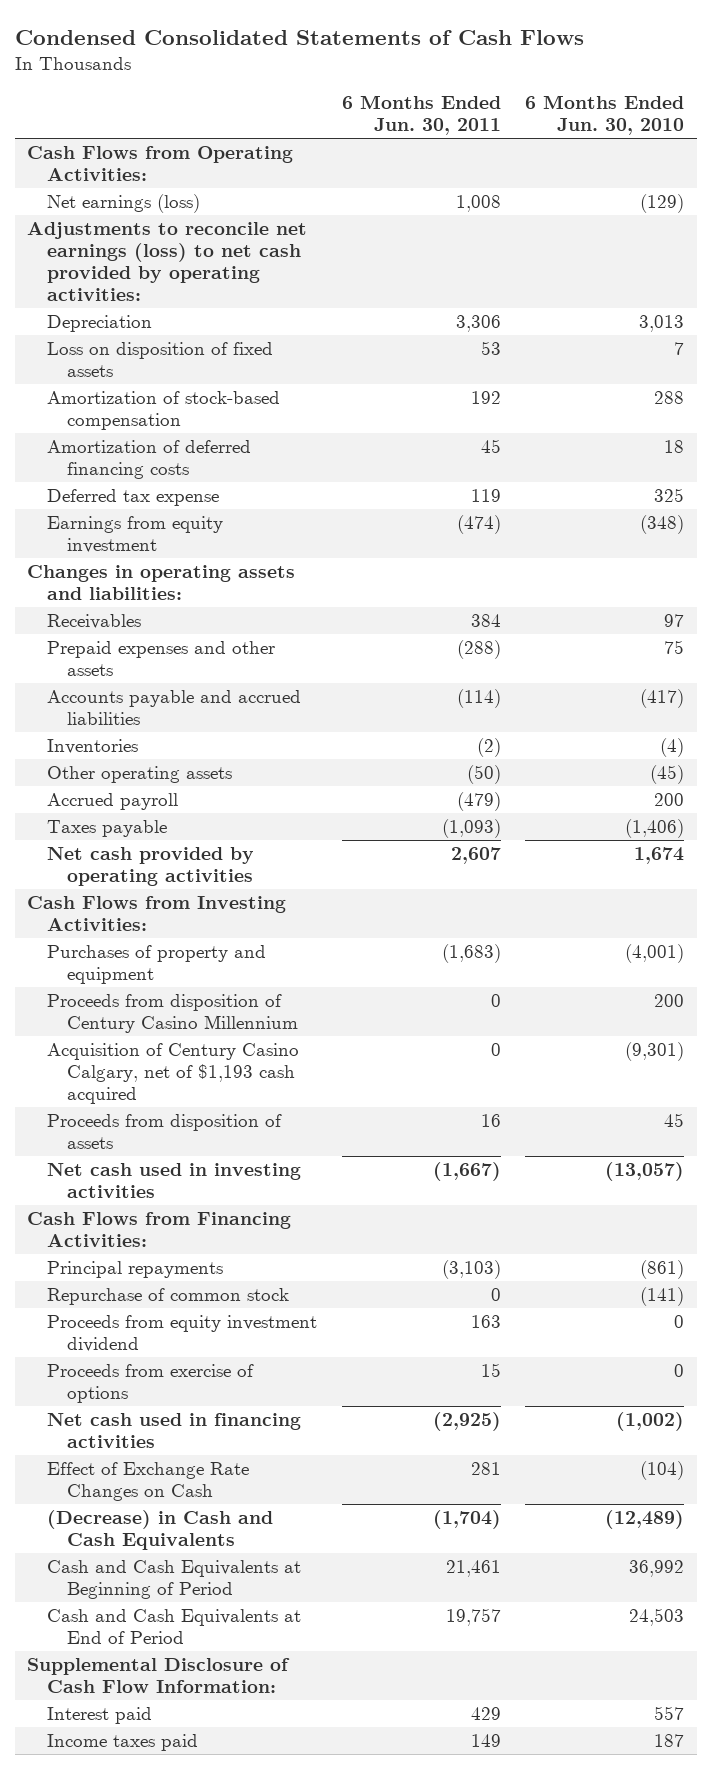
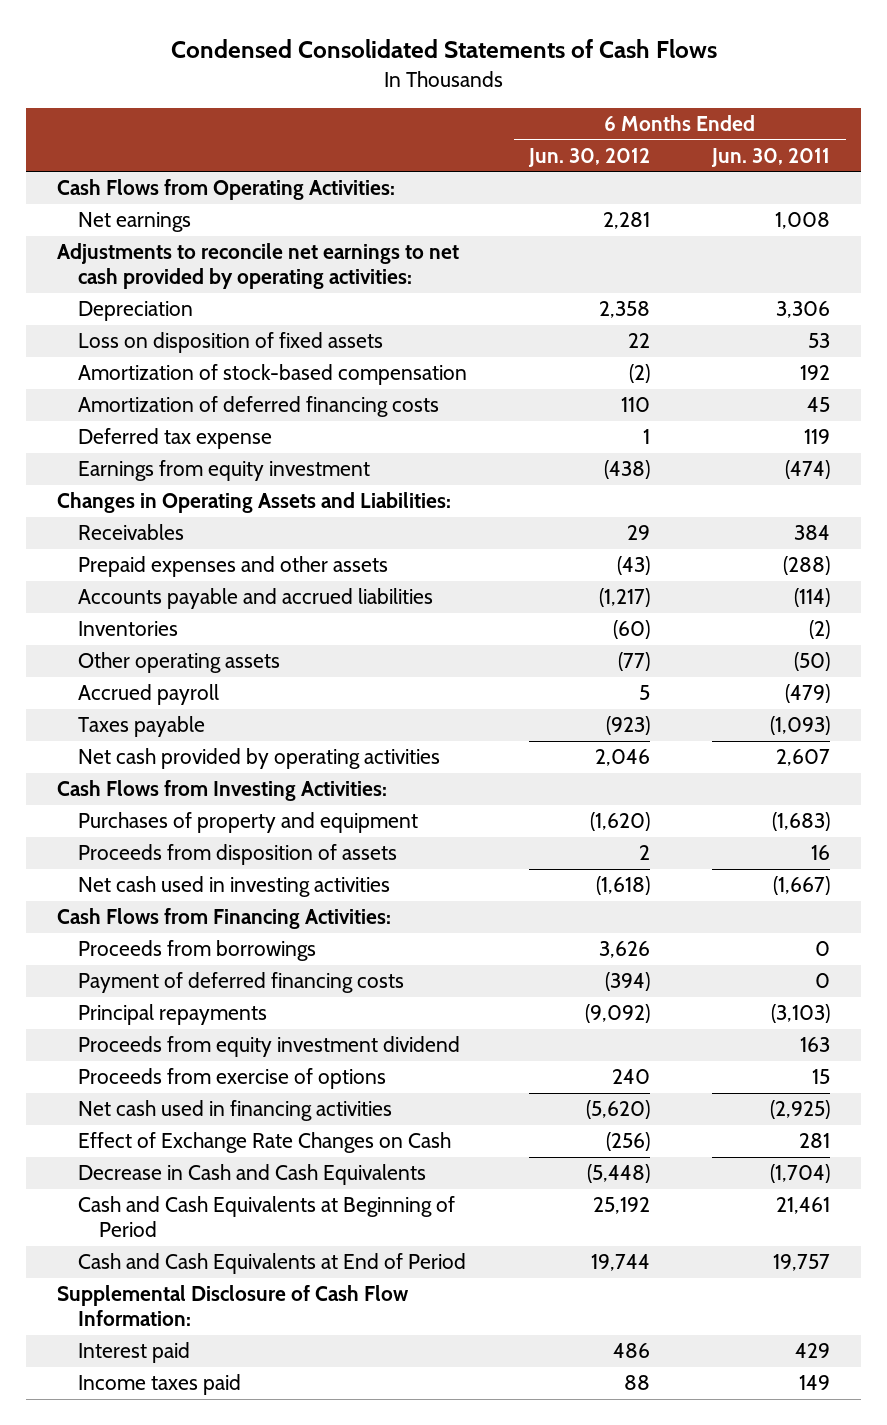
[525,95,685,136] 6 Months Ended Jun. 30, 2010 -> none
none -> [528,147,651,167] Jun. 30, 2012
[47,193,201,213] Net earnings (loss) -> [78,212,192,233] Net earnings
[27,221,308,301] Adjustments to reconcile net earnings (loss) to net cash provided by operating activities: -> [56,243,459,290] Adjustments to reconcile net earnings to net cash provided by operating activities:
[27,564,296,600] Changes in operating assets and liabilities: -> [56,492,451,514] Changes in Operating Assets and Liabilities:
[47,993,298,1033] Proceeds from disposition of Century Casino Millennium -> none
[47,1042,300,1104] Acquisition of Century Casino Calgary, net of $1,193 cash acquired -> none
none -> [78,940,317,962] Proceeds from borrowings
none -> [78,972,405,994] Payment of deferred financing costs
[47,1287,290,1305] Repurchase of common stock -> none
[47,1509,274,1550] (Decrease) in Cash and Cash Equivalents -> [78,1164,427,1186] Decrease in Cash and Cash Equivalents

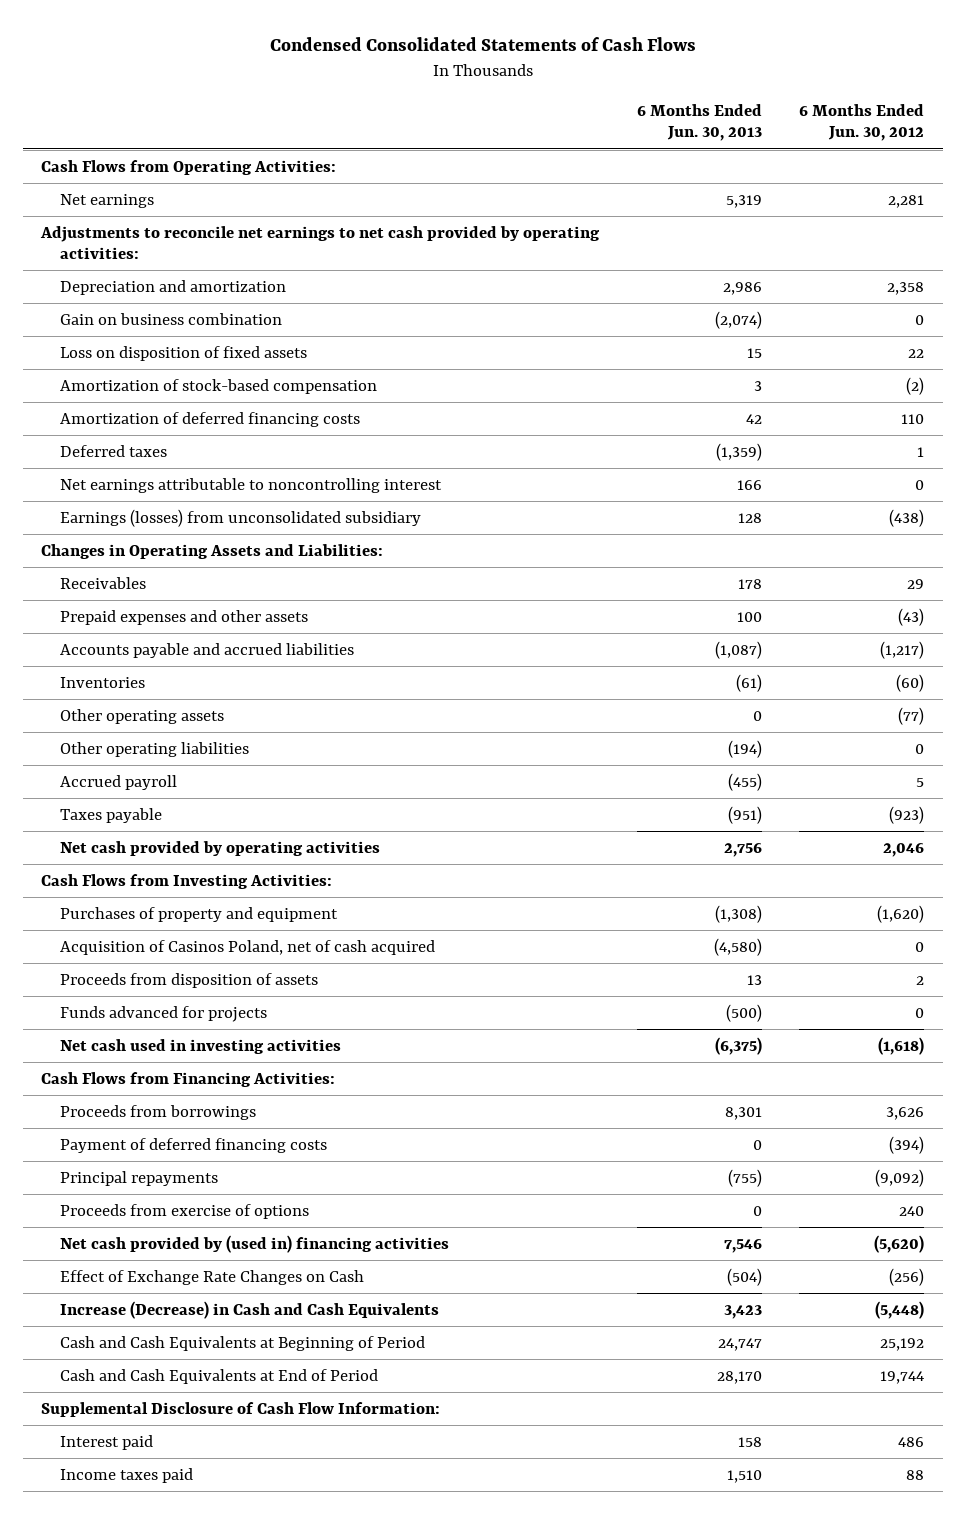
[711,147,831,167] Jun. 30, 2011 -> none
none -> [636,103,762,142] 6 Months Ended Jun. 30, 2013
[78,301,194,322] Depreciation -> [60,279,287,295] Depreciation and amortization
none -> [60,312,283,325] Gain on business combination
[78,428,273,450] Deferred tax expense -> [60,444,168,457] Deferred taxes
none -> [60,477,443,493] Net earnings attributable to noncontrolling interest
[78,460,371,482] Earnings from equity investment -> [60,508,422,527] Earnings (losses) from unconsolidated subsidiary
none -> [60,741,250,757] Other operating liabilities
none -> [60,939,436,955] Acquisition of Casinos Poland, net of cash acquired
none -> [60,1005,268,1022] Funds advanced for projects
[78,1036,461,1058] Proceeds from equity investment dividend -> none
[78,1100,393,1122] Net cash used in financing activities -> [60,1234,450,1253] Net cash provided by (used in) financing activities
[78,1164,427,1186] Decrease in Cash and Cash Equivalents -> [60,1300,440,1319] Increase (Decrease) in Cash and Cash Equivalents

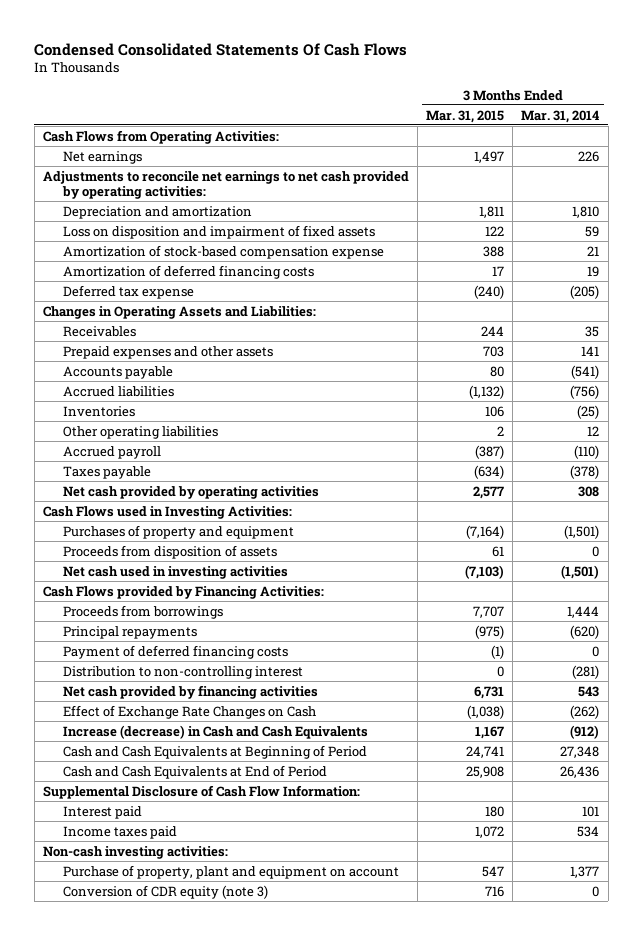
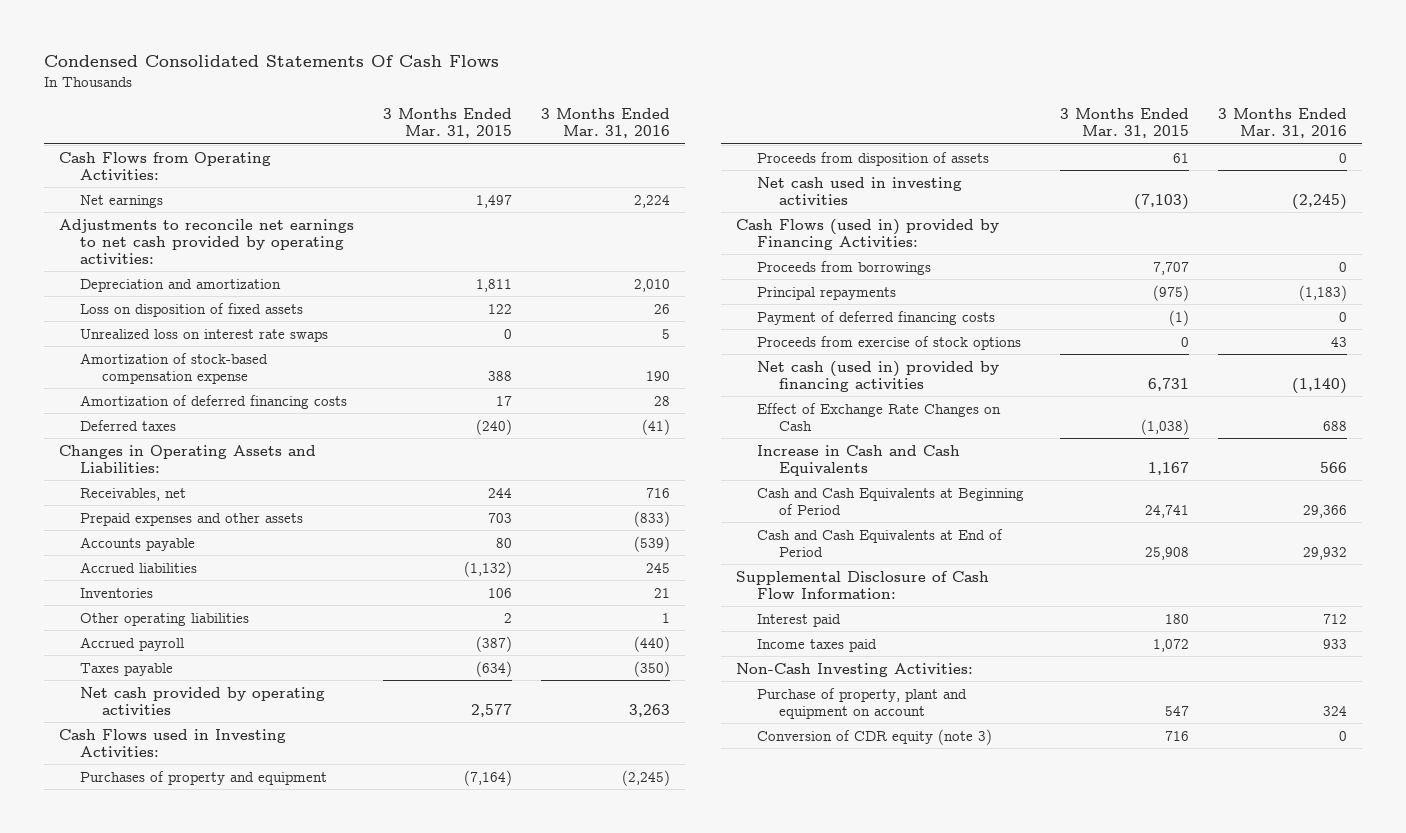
[521,109,600,123] Mar. 31, 2014 -> none
none -> [541,108,671,139] 3 Months Ended Mar. 31, 2016
[63,224,376,239] Loss on disposition and impairment of fixed assets -> [80,302,304,317] Loss on disposition of fixed assets
none -> [80,328,329,342] Unrealized loss on interest rate swaps
[63,284,195,299] Deferred tax expense -> [80,419,177,431] Deferred taxes
[63,325,137,337] Receivables -> [80,487,187,501] Receivables, net
[42,585,324,599] Cash Flows provided by Financing Activities: -> [735,218,999,250] Cash Flows (used in) provided by Financing Activities:
[63,665,304,679] Distribution to non-controlling interest -> none
none -> [757,335,1022,350] Proceeds from exercise of stock options
[63,684,319,699] Net cash provided by financing activities -> [757,360,1000,392] Net cash (used in) provided by financing activities
[63,724,369,739] Increase (decrease) in Cash and Cash Equivalents -> [757,444,961,476] Increase in Cash and Cash Equivalents
[42,845,228,859] Non-cash investing activities: -> [735,662,973,677] Non-Cash Investing Activities:

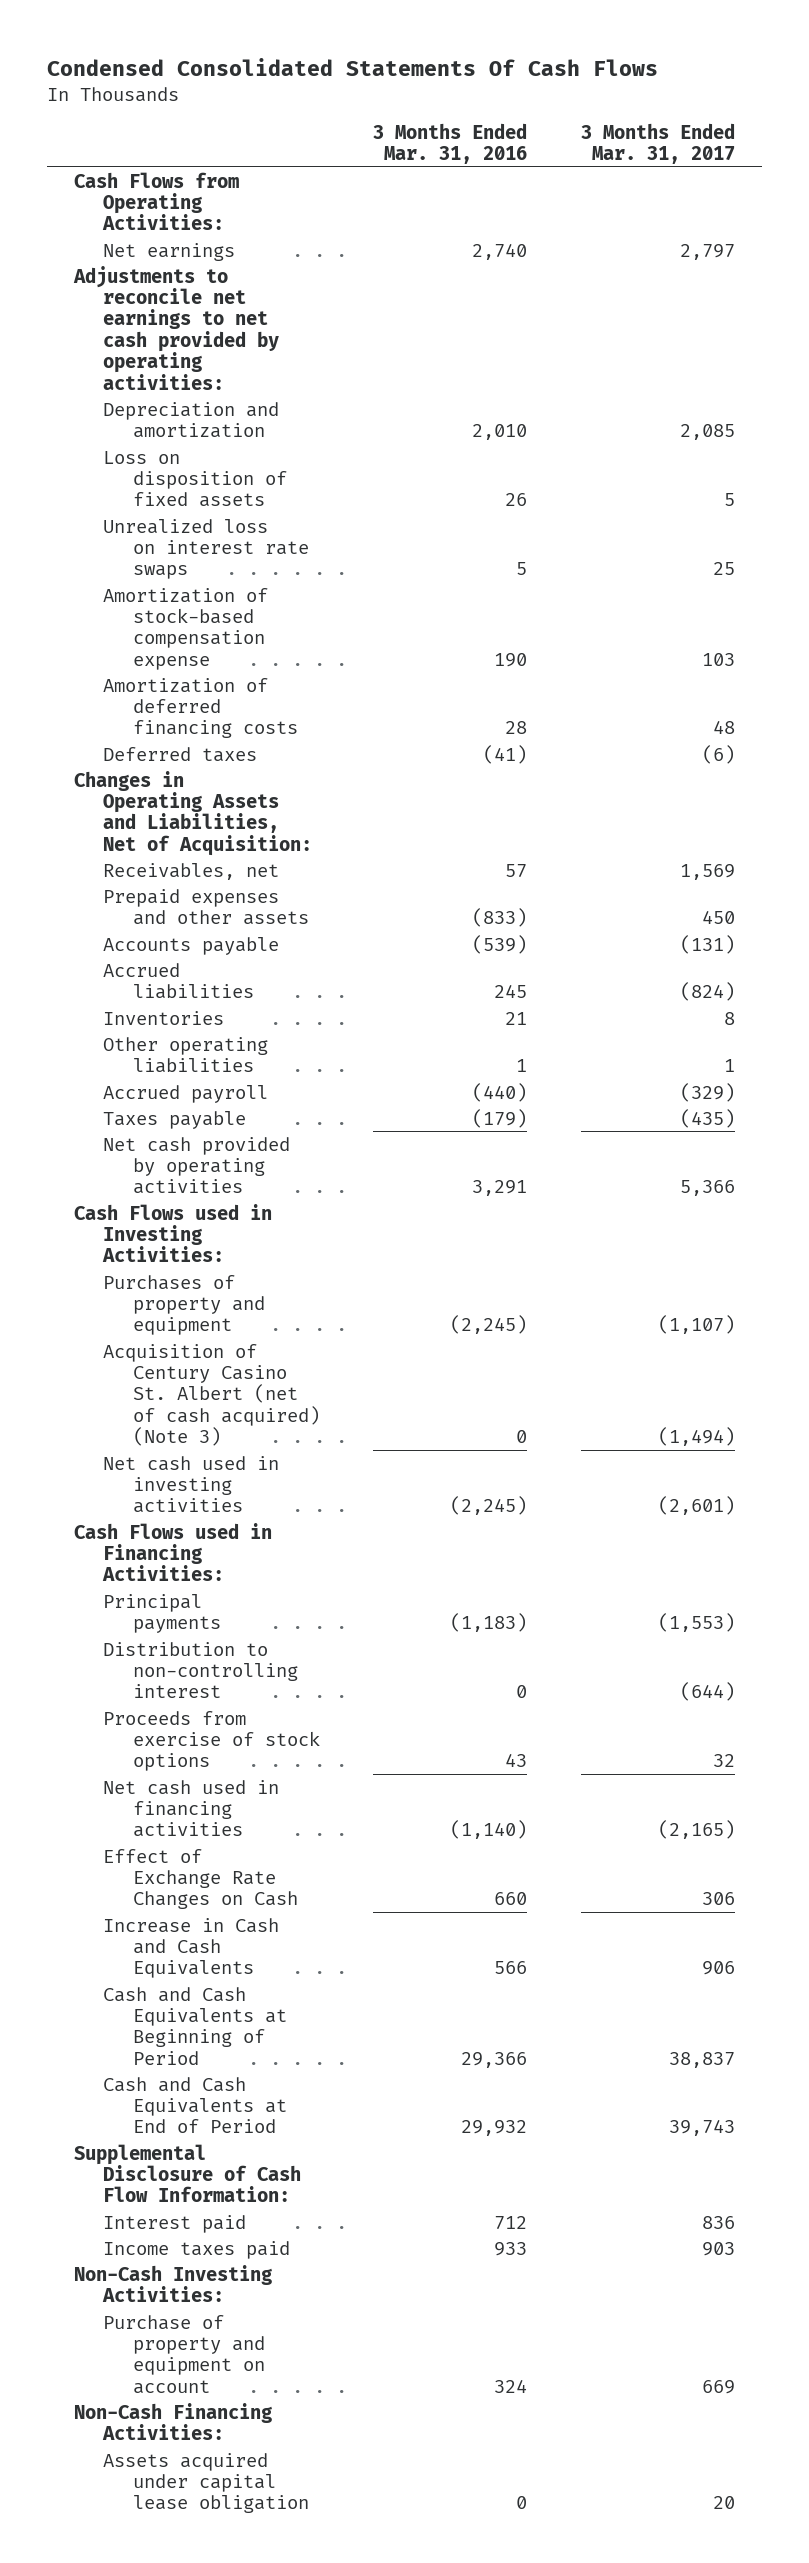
[383,108,513,139] 3 Months Ended Mar. 31, 2015 -> none
none -> [581,122,736,165] 3 Months Ended Mar. 31, 2017
[634,194,671,208] 2,224 -> [472,242,528,260] 2,740
[58,444,316,473] Changes in Operating Assets and Liabilities: -> [74,770,313,856] Changes in Operating Assets and Liabilities, Net of Acquisition:
[646,487,671,498] 716 -> [505,863,528,877] 57
[634,660,671,677] (350) -> [472,1108,528,1128] (179)
[629,703,671,717] 3,263 -> [472,1180,528,1197] 3,291
[757,151,990,166] Proceeds from disposition of assets -> none
none -> [103,1343,320,1447] Acquisition of Century Casino St. Albert (net of cash acquired) (Note 3)
[757,260,932,275] Proceeds from borrowings -> none
[757,310,996,325] Payment of deferred financing costs -> none
[735,218,999,250] Cash Flows (used in) provided by Financing Activities: -> [74,1522,273,1582] Cash Flows used in Financing Activities:
[757,286,897,300] Principal repayments -> [103,1593,221,1633] Principal payments
none -> [103,1641,298,1699] Distribution to non-controlling interest
[757,360,1000,392] Net cash (used in) provided by financing activities -> [103,1779,280,1838] Net cash used in financing activities
[1323,420,1348,431] 688 -> [494,1892,528,1906] 660
[757,728,993,745] Conversion of CDR equity (note 3) -> none
[757,687,968,719] Purchase of property, plant and equipment on account -> [103,2314,265,2394] Purchase of property and equipment on account
none -> [74,2402,273,2440] Non-Cash Financing Activities:
none -> [103,2452,309,2514] Assets acquired under capital lease obligation

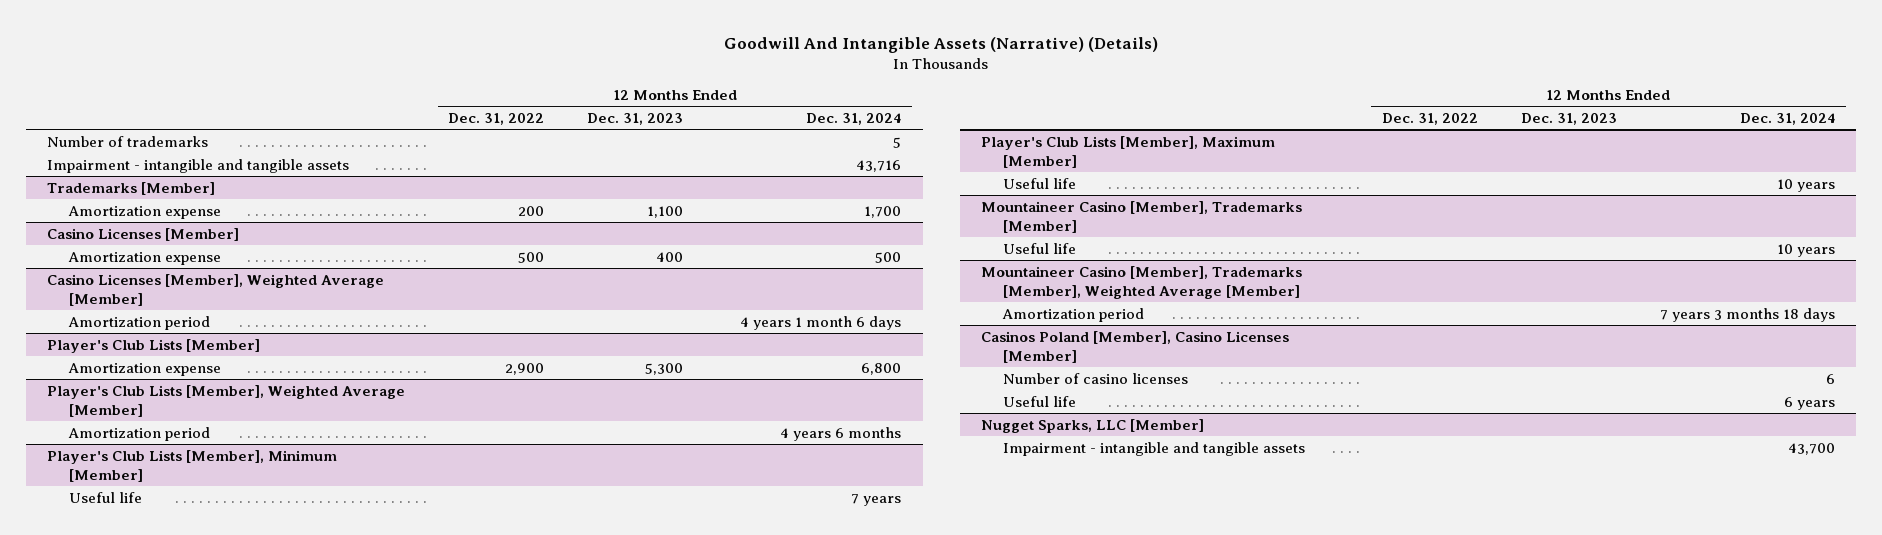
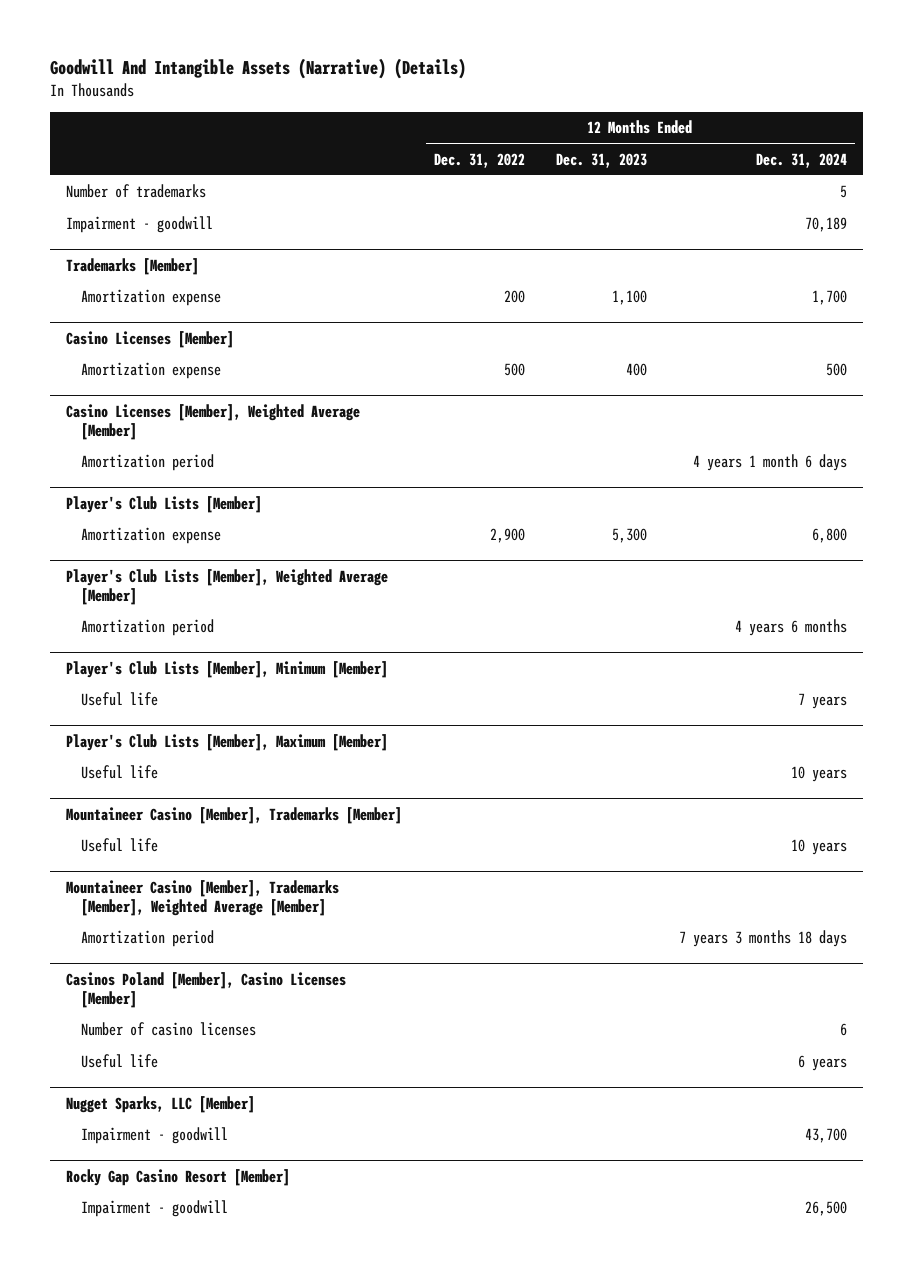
[47,158,350,173] Impairment - intangible and tangible assets -> none
none -> [65,216,213,234] Impairment - goodwill
[1002,441,1305,456] Impairment - intangible and tangible assets -> [80,1127,228,1145] Impairment - goodwill
none -> [65,1168,290,1186] Rocky Gap Casino Resort [Member]
none -> [80,1200,228,1218] Impairment - goodwill

